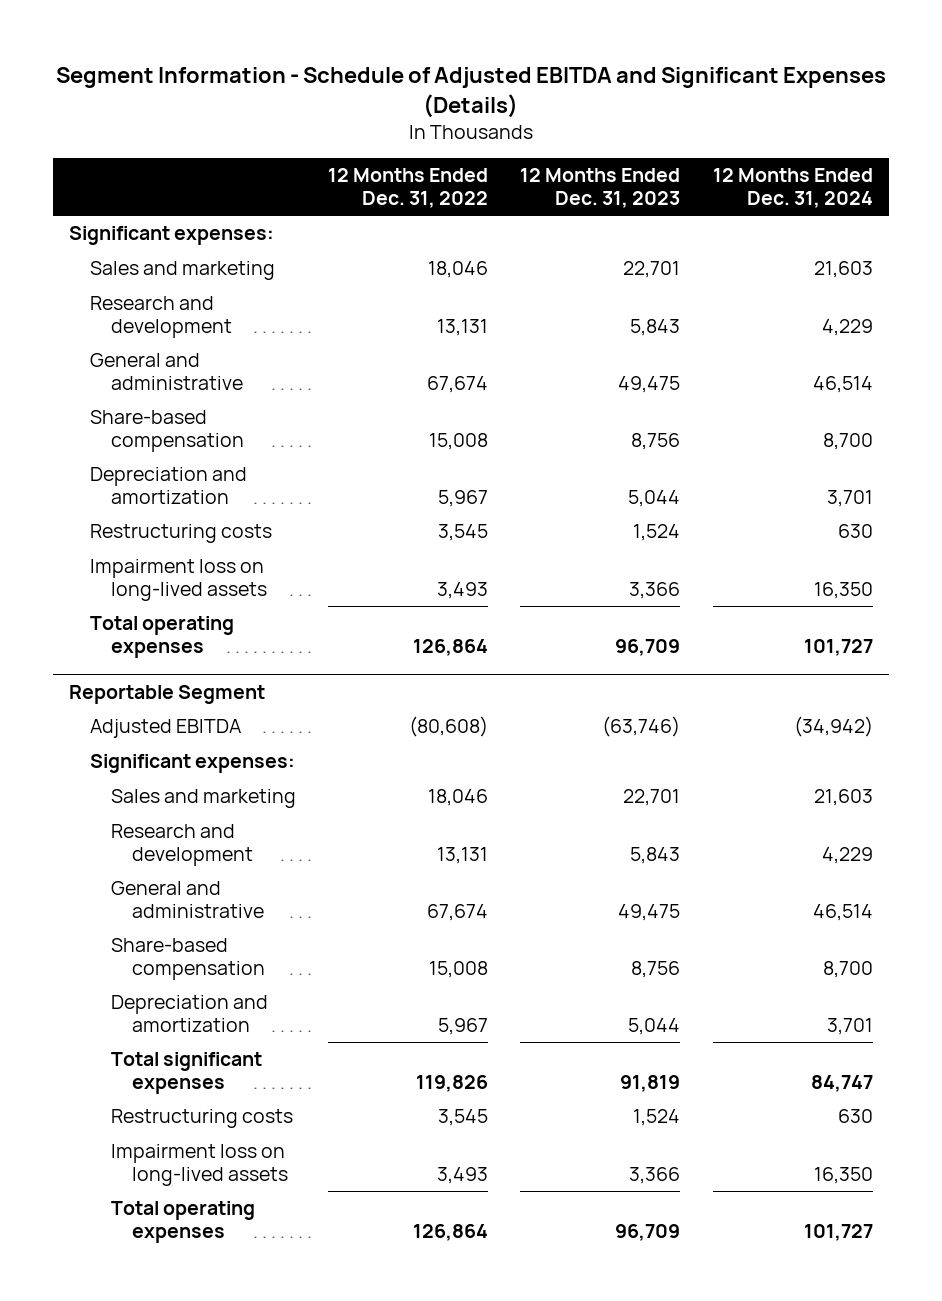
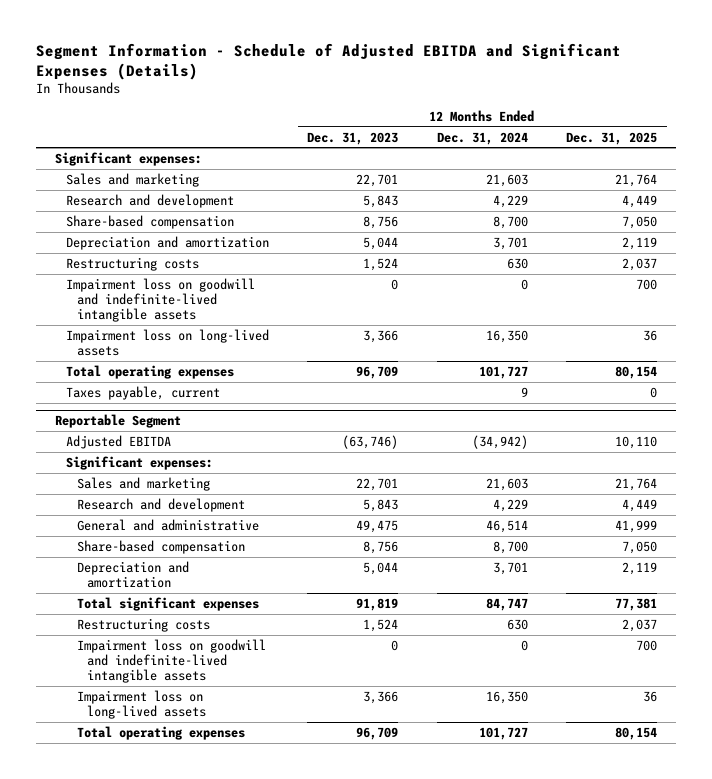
[327,168,488,208] 12 Months Ended Dec. 31, 2022 -> none
none -> [566,131,658,145] Dec. 31, 2025
[89,353,243,390] General and administrative -> none
none -> [66,277,256,323] Impairment loss on goodwill and indefinite-lived intangible assets
none -> [66,385,221,400] Taxes payable, current
none -> [76,638,266,684] Impairment loss on goodwill and indefinite-lived intangible assets

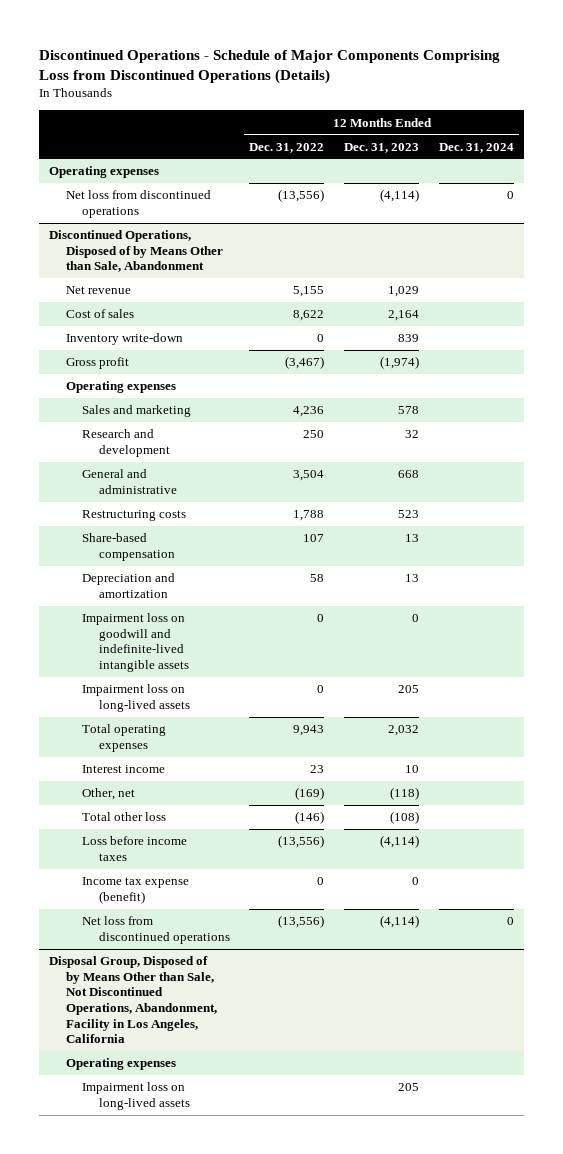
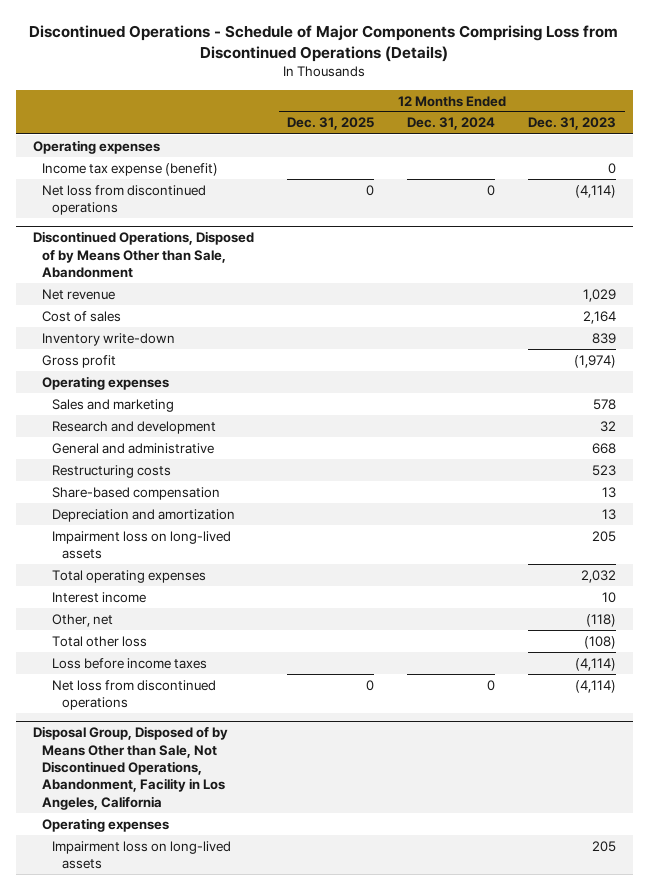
[249,142,325,153] Dec. 31, 2022 -> none
none -> [286,117,374,131] Dec. 31, 2025
none -> [42,162,219,176] Income tax expense (benefit)
[82,613,189,673] Impairment loss on goodwill and indefinite-lived intangible assets -> none
[82,877,190,904] Income tax expense (benefit) -> none

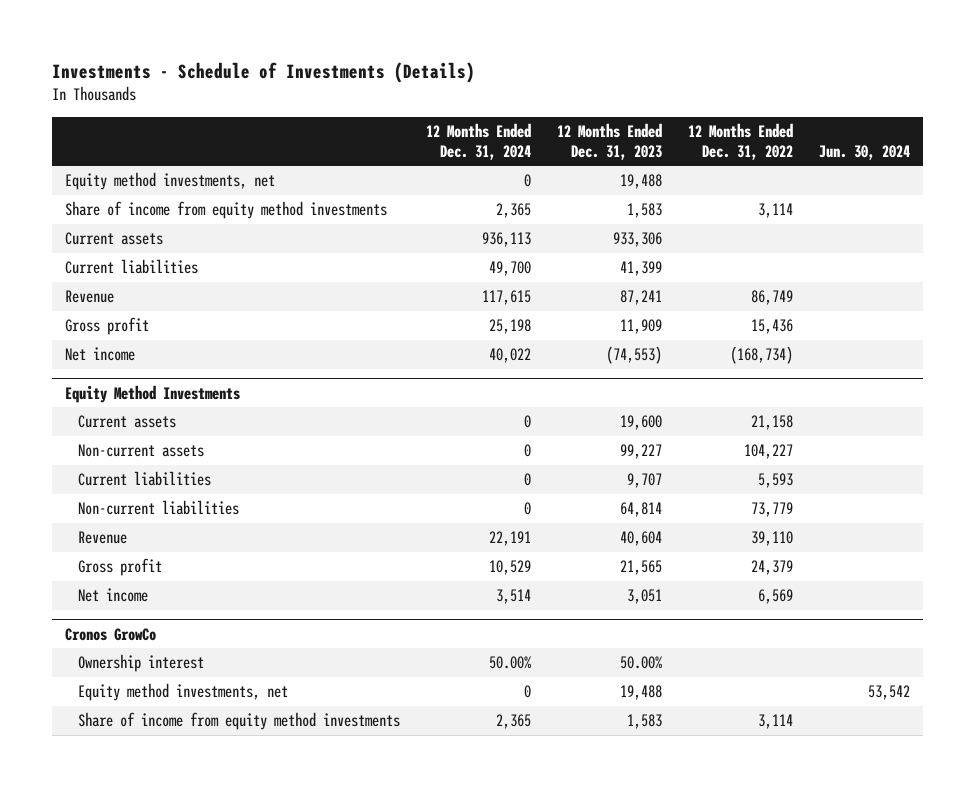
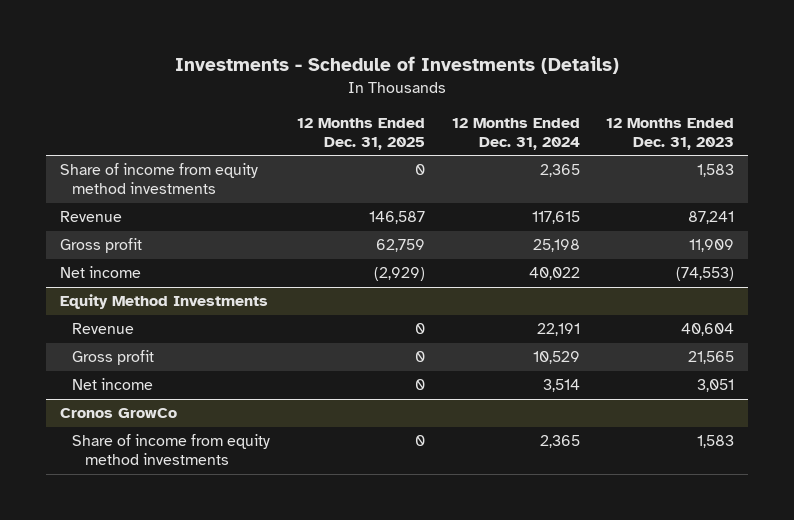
[687,123,793,160] 12 Months Ended Dec. 31, 2022 -> none
[818,144,910,160] Jun. 30, 2024 -> none
none -> [297,118,426,150] 12 Months Ended Dec. 31, 2025
[64,172,275,191] Equity method investments, net -> none
[64,232,163,246] Current assets -> none
[64,259,198,275] Current liabilities -> none
[77,415,176,429] Current assets -> none
[77,444,204,458] Non-current assets -> none
[77,471,211,487] Current liabilities -> none
[77,500,239,516] Non-current liabilities -> none
[77,654,204,673] Ownership interest -> none
[77,683,288,702] Equity method investments, net -> none

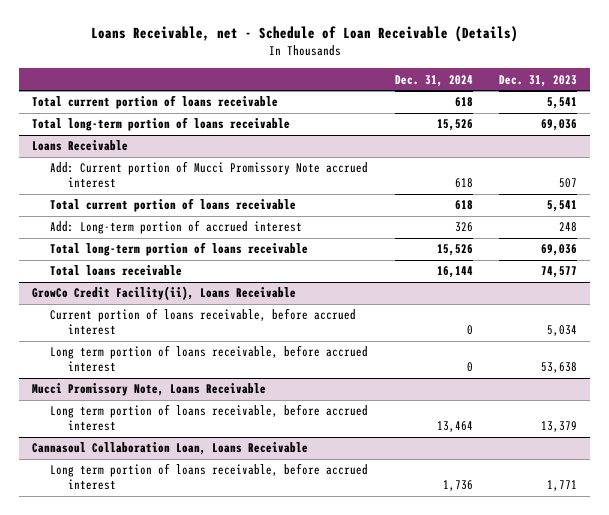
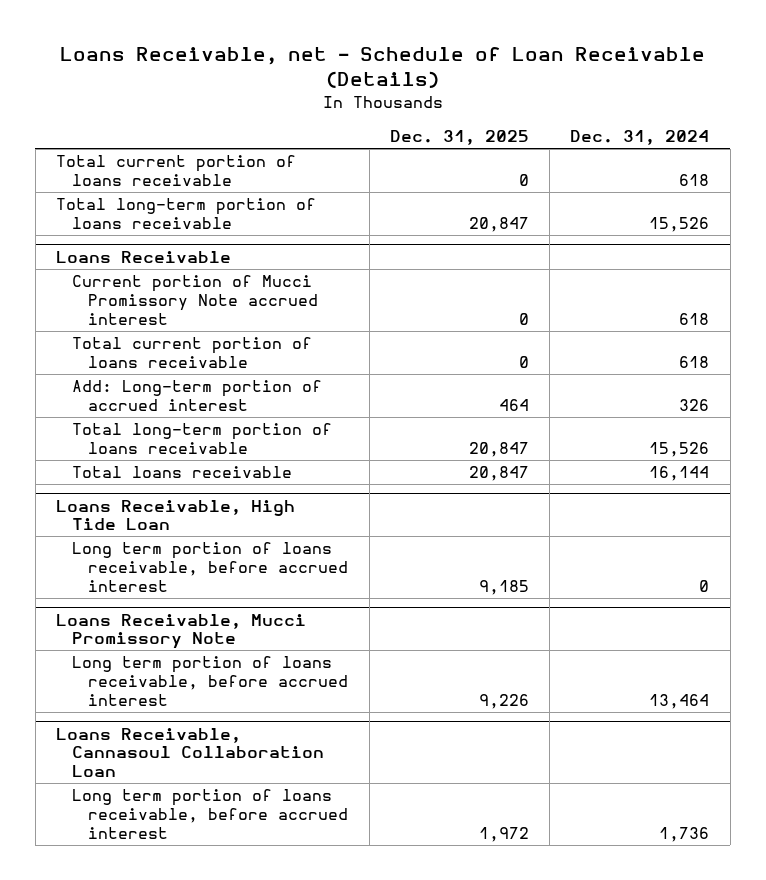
[499,74,578,87] Dec. 31, 2023 -> none
none -> [389,130,529,146] Dec. 31, 2025
[50,161,369,189] Add: Current portion of Mucci Promissory Note accrued interest -> [72,275,319,325] Current portion of Mucci Promissory Note accrued interest
[31,286,296,301] GrowCo Credit Facility(ii), Loans Receivable -> none
[50,308,357,336] Current portion of loans receivable, before accrued interest -> none
none -> [56,499,296,531] Loans Receivable, High Tide Loan
[31,383,266,397] Mucci Promissory Note, Loans Receivable -> [56,613,307,650] Loans Receivable, Mucci Promissory Note
[31,442,308,456] Cannasoul Collaboration Loan, Loans Receivable -> [56,727,325,778] Loans Receivable, Cannasoul Collaboration Loan

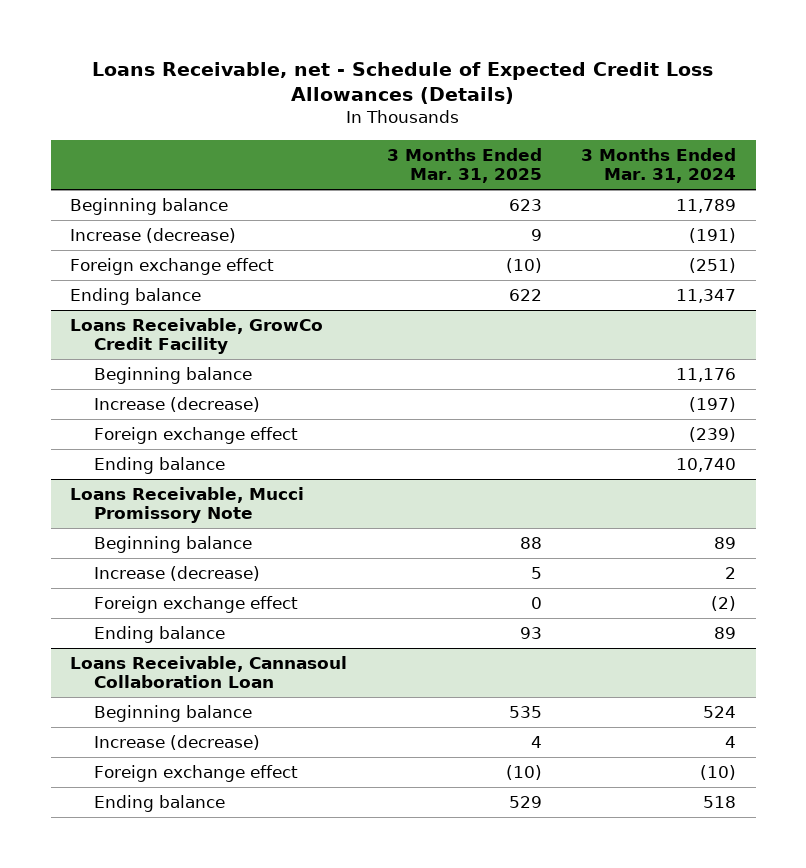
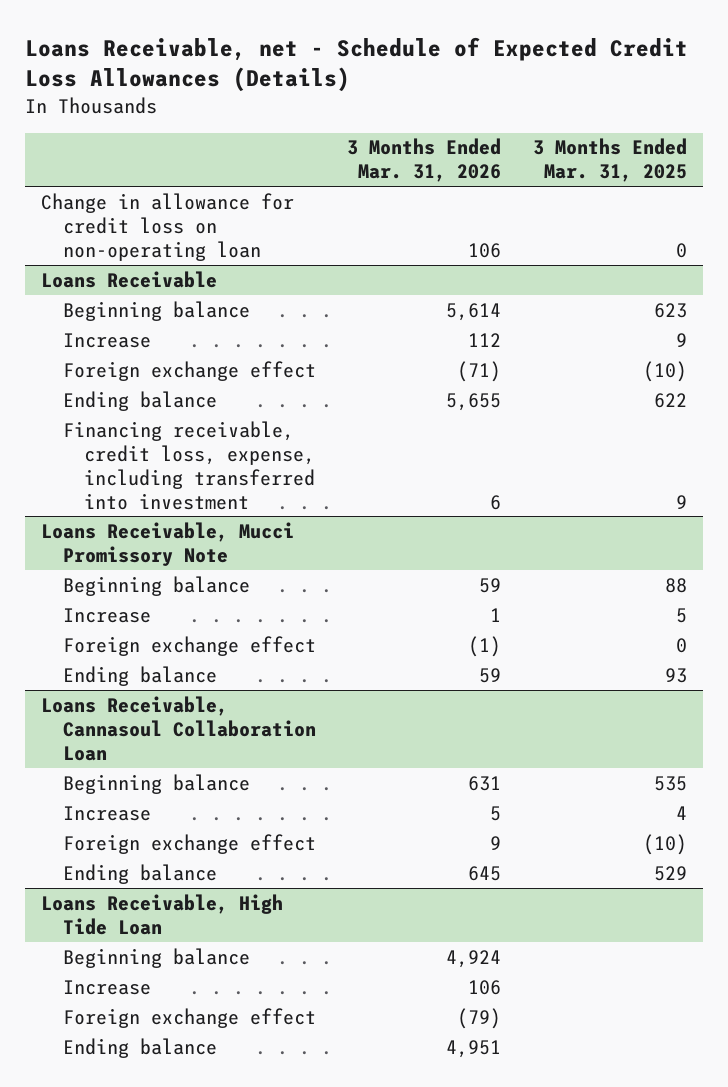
[580,147,736,184] 3 Months Ended Mar. 31, 2024 -> none
none -> [347,138,502,183] 3 Months Ended Mar. 31, 2026
none -> [41,192,295,261] Change in allowance for credit loss on non-operating loan
none -> [41,270,218,288] Loans Receivable
[70,227,237,243] Increase (decrease) -> [62,332,151,348] Increase
[70,317,324,355] Loans Receivable, GrowCo Credit Facility -> none
[93,366,252,384] Beginning balance -> none
[93,396,260,412] Increase (decrease) -> none
[93,426,298,444] Foreign exchange effect -> none
[93,456,225,474] Ending balance -> none
none -> [62,420,316,510] Financing receivable, credit loss, expense, including transferred into investment
[93,565,260,581] Increase (decrease) -> [62,607,151,623] Increase
[93,734,260,750] Increase (decrease) -> [62,805,151,821] Increase
none -> [41,893,284,935] Loans Receivable, High Tide Loan
none -> [62,947,250,968] Beginning balance
none -> [62,979,151,995] Increase
none -> [62,1007,316,1028] Foreign exchange effect
none -> [62,1037,217,1058] Ending balance

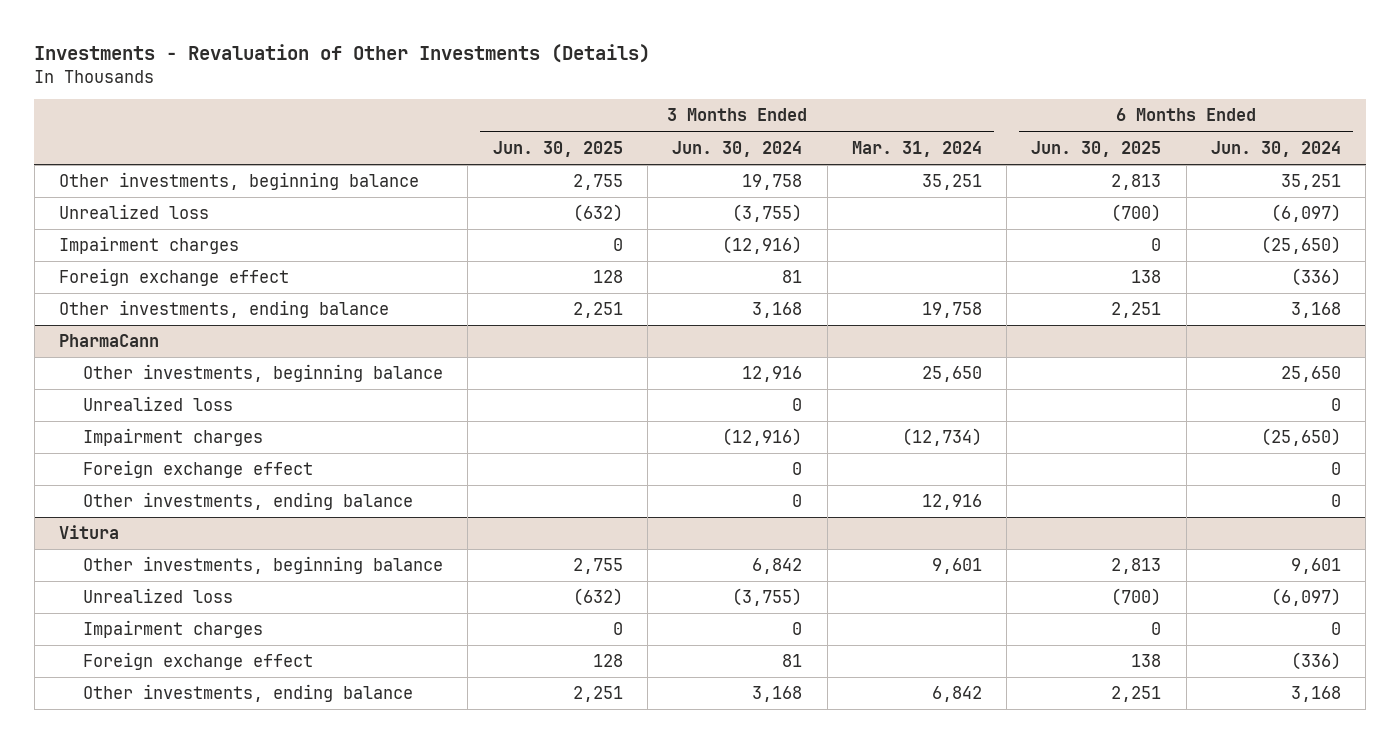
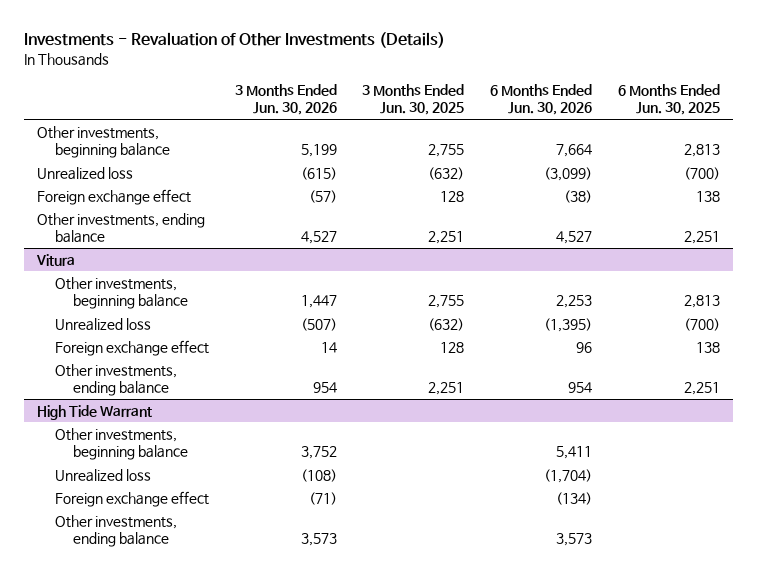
[672,140,803,157] Jun. 30, 2024 -> none
[851,140,982,157] Mar. 31, 2024 -> none
[1210,140,1341,157] Jun. 30, 2024 -> none
none -> [234,83,337,116] 3 Months Ended Jun. 30, 2026
none -> [490,83,593,116] 6 Months Ended Jun. 30, 2026
[59,236,240,255] Impairment charges -> none
[59,334,160,348] PharmaCann -> none
[83,364,444,383] Other investments, beginning balance -> none
[83,396,234,412] Unrealized loss -> none
[83,428,264,447] Impairment charges -> none
[83,460,314,479] Foreign exchange effect -> none
[83,492,414,511] Other investments, ending balance -> none
[83,620,264,639] Impairment charges -> none
none -> [36,404,152,420] High Tide Warrant
none -> [54,427,188,461] Other investments, beginning balance
none -> [54,468,151,482] Unrealized loss
none -> [54,490,209,507] Foreign exchange effect
none -> [54,514,177,548] Other investments, ending balance

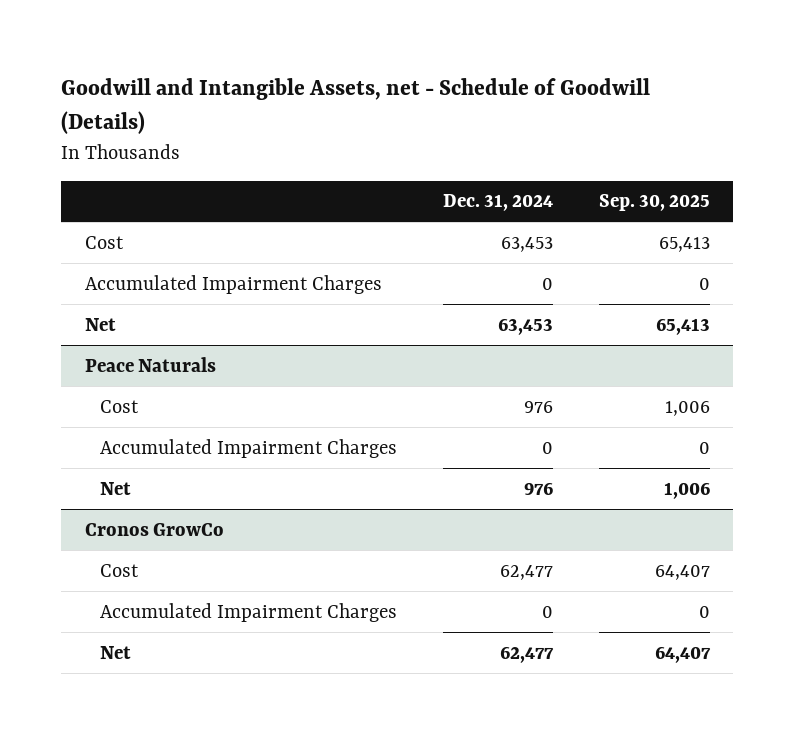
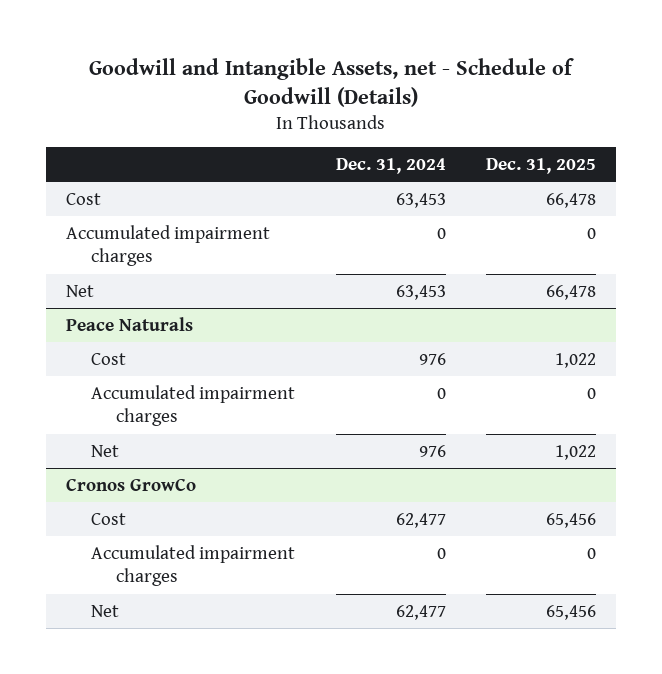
[599,194,711,212] Sep. 30, 2025 -> none
none -> [486,158,597,175] Dec. 31, 2025
[84,274,382,294] Accumulated Impairment Charges -> [65,224,270,267] Accumulated impairment charges
[100,438,398,458] Accumulated Impairment Charges -> [91,384,296,427] Accumulated impairment charges
[100,602,398,622] Accumulated Impairment Charges -> [91,544,296,587] Accumulated impairment charges

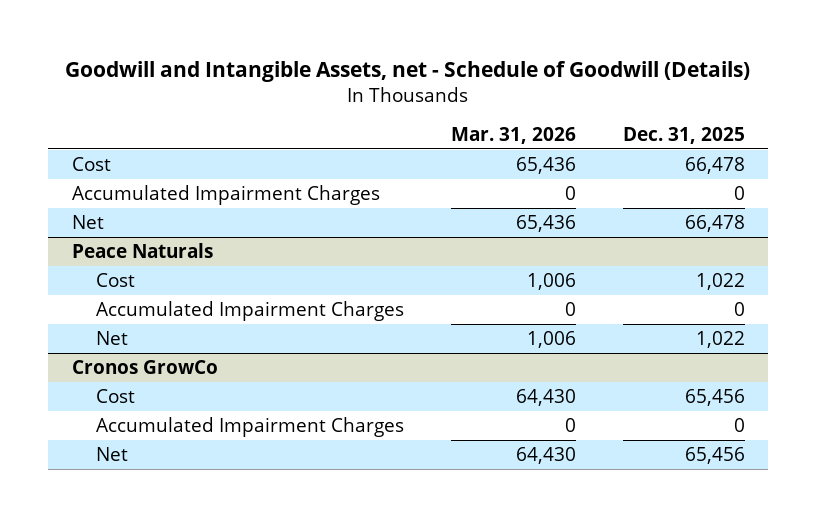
[335,158,446,175] Dec. 31, 2024 -> none
none -> [451,126,577,144] Mar. 31, 2026
[65,224,270,267] Accumulated impairment charges -> [71,184,380,205] Accumulated Impairment Charges
[91,384,296,427] Accumulated impairment charges -> [96,300,405,321] Accumulated Impairment Charges
[91,544,296,587] Accumulated impairment charges -> [96,416,405,437] Accumulated Impairment Charges

